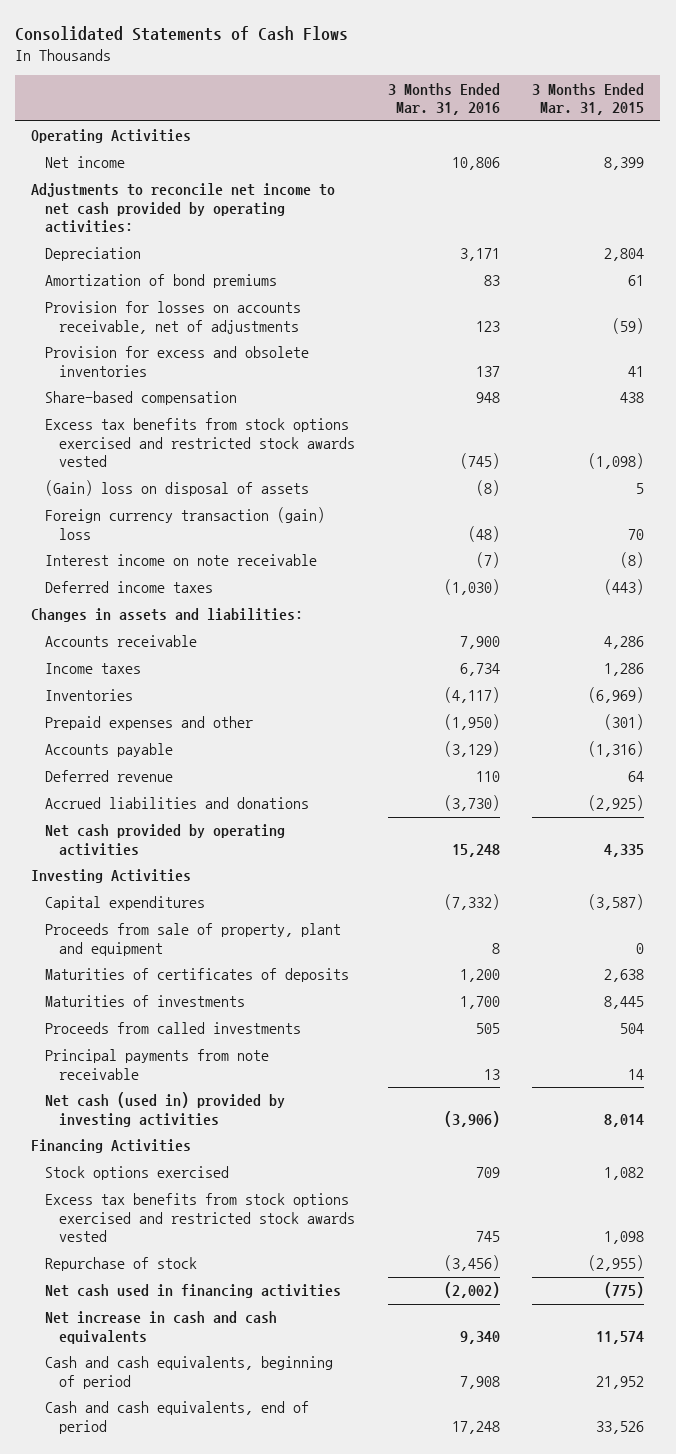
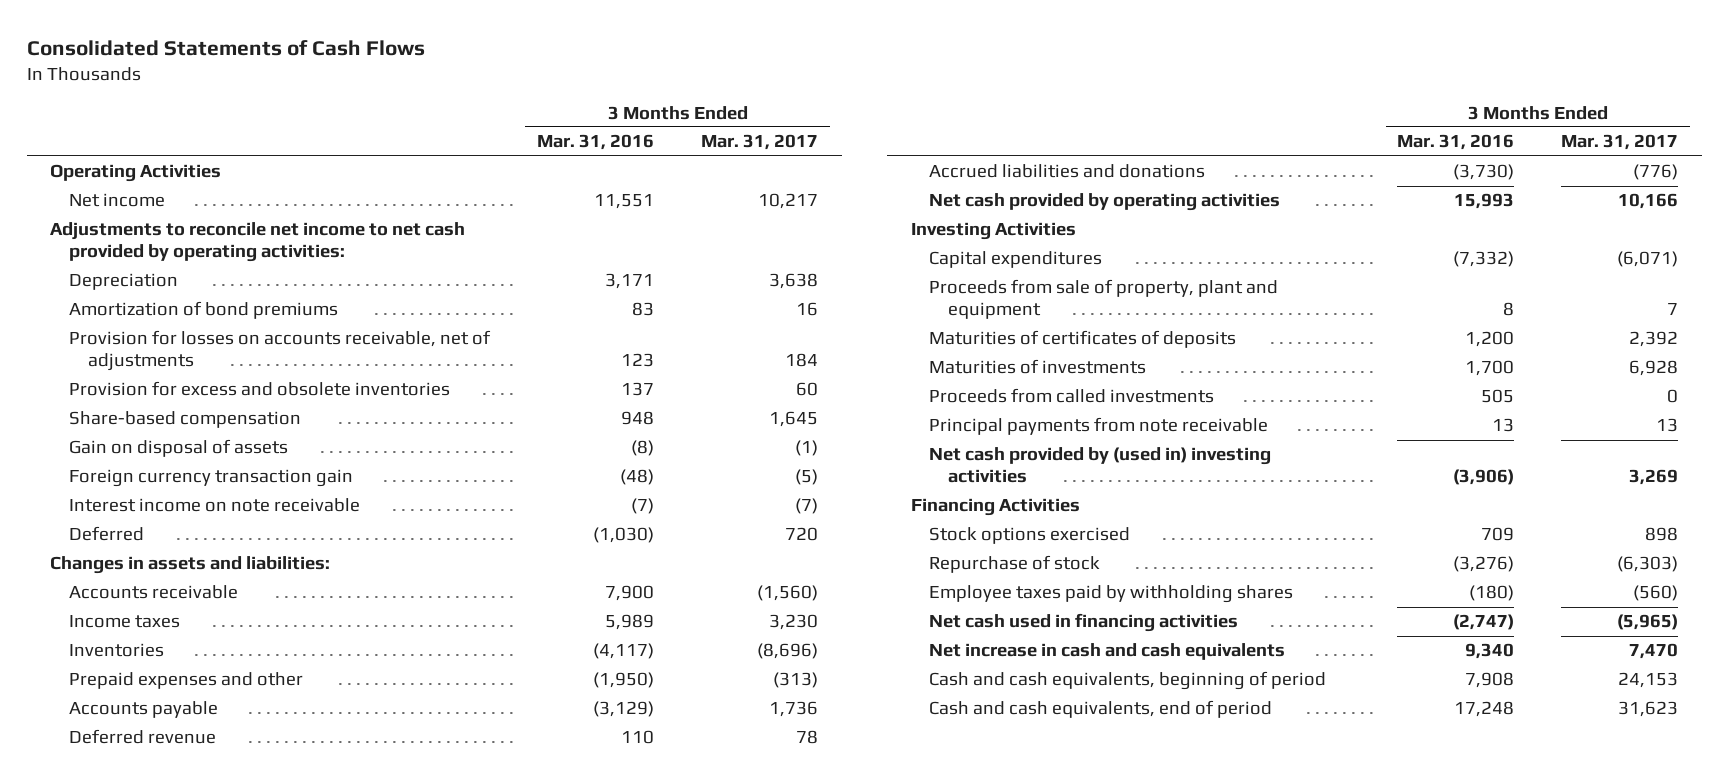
[532,82,645,116] 3 Months Ended Mar. 31, 2015 -> none
none -> [701,134,819,151] Mar. 31, 2017
[451,157,500,171] 10,806 -> [594,194,655,210] 11,551
[45,418,356,468] Excess tax benefits from stock options exercised and restricted stock awards vested -> none
[45,480,310,497] (Gain) loss on disposal of assets -> [69,439,289,458] Gain on disposal of assets
[45,507,326,540] Foreign currency transaction (gain) loss -> [69,469,354,488] Foreign currency transaction gain
[45,581,214,594] Deferred income taxes -> [69,526,145,542] Deferred
[459,663,500,677] 6,734 -> [605,614,655,631] 5,989
[451,843,500,857] 15,248 -> [1454,193,1515,210] 15,993
[45,1092,286,1127] Net cash (used in) provided by investing activities -> [929,447,1272,484] Net cash provided by (used in) investing activities
[45,1193,356,1243] Excess tax benefits from stock options exercised and restricted stock awards vested -> none
[443,1255,500,1272] (3,456) -> [1453,556,1515,573] (3,276)
none -> [929,585,1294,604] Employee taxes paid by withholding shares
[443,1282,500,1299] (2,002) -> [1453,614,1515,631] (2,747)

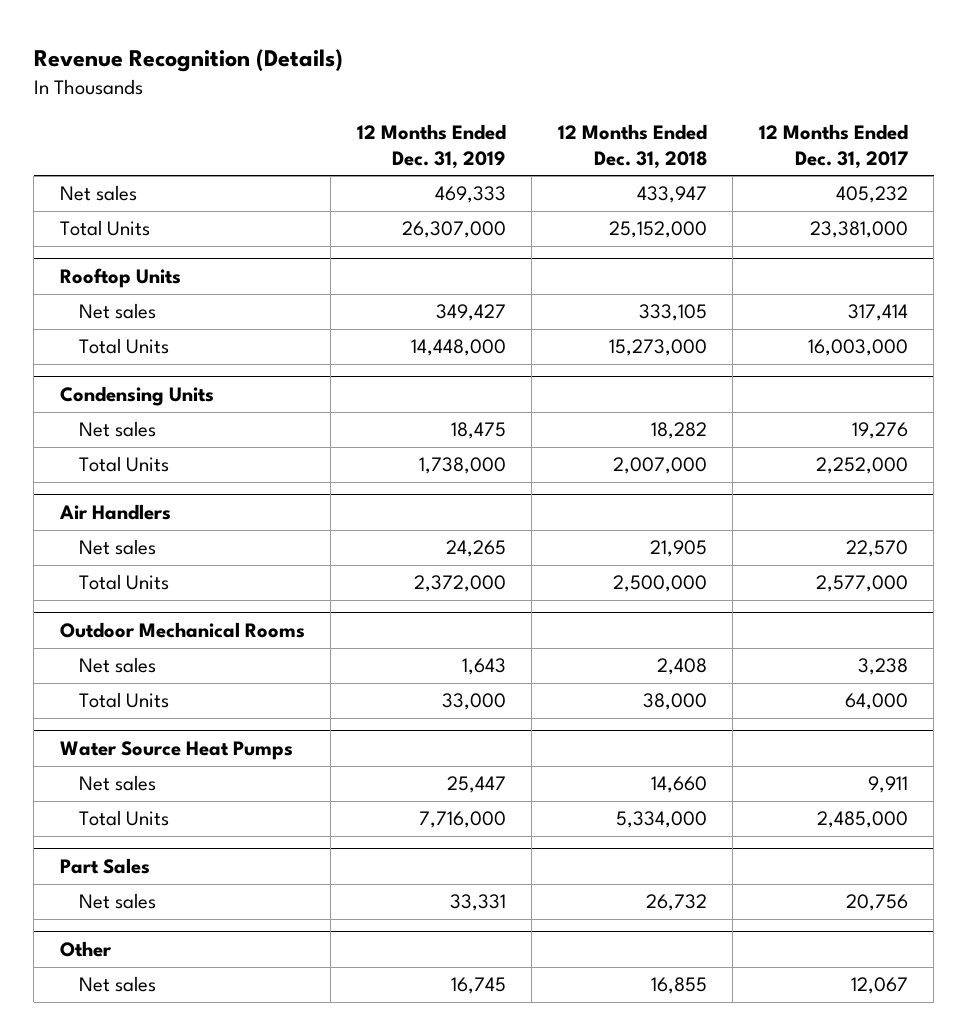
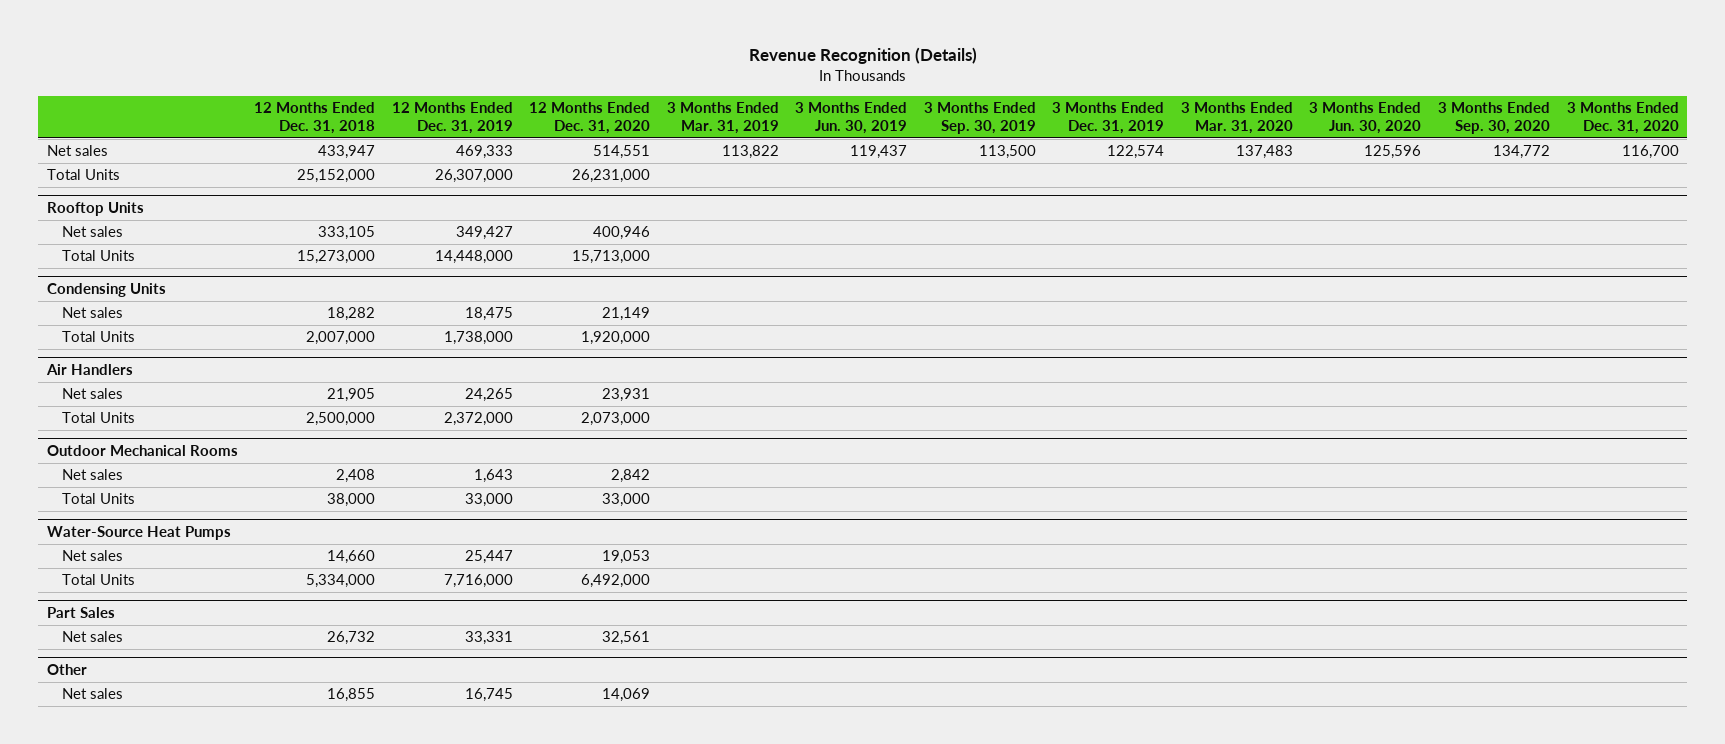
[758,123,908,169] 12 Months Ended Dec. 31, 2017 -> none
none -> [529,102,651,135] 12 Months Ended Dec. 31, 2020
none -> [666,102,779,135] 3 Months Ended Mar. 31, 2019
none -> [795,102,908,135] 3 Months Ended Jun. 30, 2019
none -> [923,102,1036,135] 3 Months Ended Sep. 30, 2019
none -> [1052,102,1165,135] 3 Months Ended Dec. 31, 2019
none -> [1180,102,1293,135] 3 Months Ended Mar. 31, 2020
none -> [1309,102,1422,135] 3 Months Ended Jun. 30, 2020
none -> [1437,102,1550,135] 3 Months Ended Sep. 30, 2020
none -> [1566,102,1679,135] 3 Months Ended Dec. 31, 2020
[59,741,293,761] Water Source Heat Pumps -> [46,526,231,541] Water-Source Heat Pumps

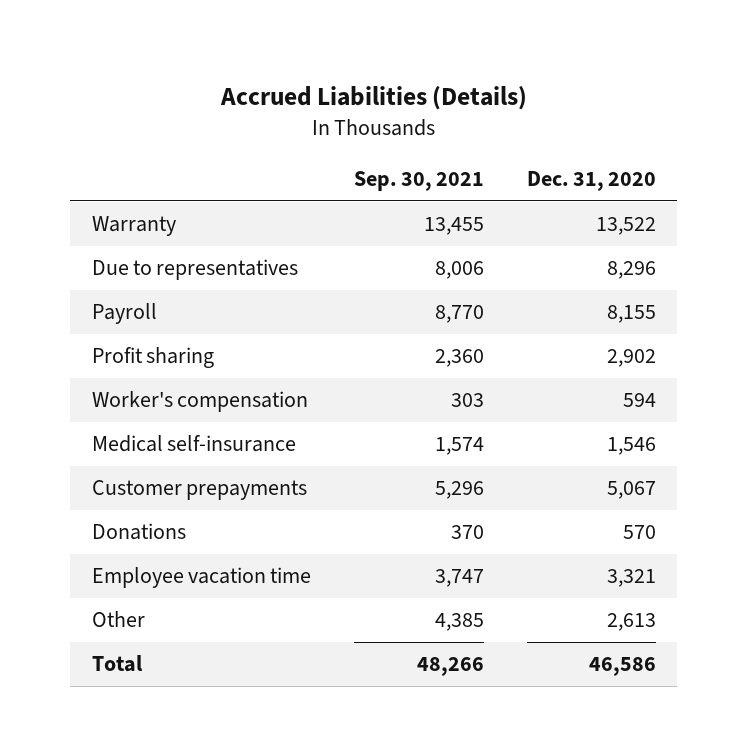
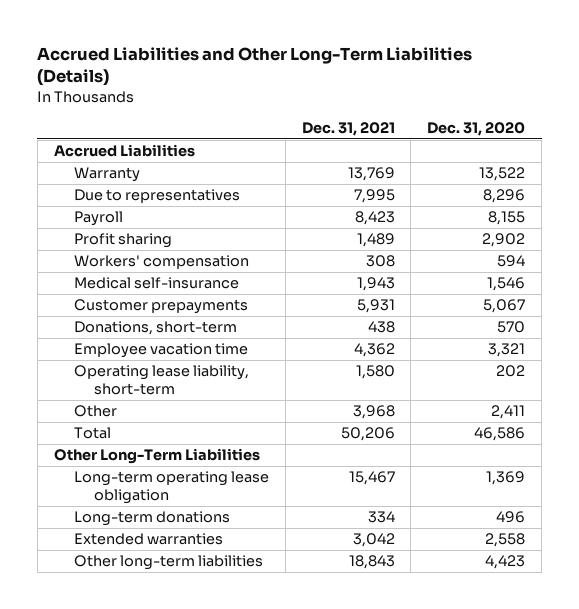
[219,85,527,110] Accrued Liabilities (Details) -> [37,46,473,87] Accrued Liabilities and Other Long-Term Liabilities (Details)
[353,171,484,192] Sep. 30, 2021 -> none
none -> [301,121,395,136] Dec. 31, 2021
none -> [53,144,195,158] Accrued Liabilities
[91,391,308,413] Worker's compensation -> [73,255,249,270] Workers' compensation
[91,523,186,541] Donations -> [73,321,237,336] Donations, short-term
none -> [73,365,249,395] Operating lease liability, short-term
[606,613,656,632] 2,613 -> [491,405,526,420] 2,411
none -> [53,448,260,465] Other Long-Term Liabilities
none -> [73,471,269,504] Long-term operating lease obligation
none -> [73,511,230,527] Long-term donations
none -> [73,533,223,546] Extended warranties
none -> [73,555,263,571] Other long-term liabilities

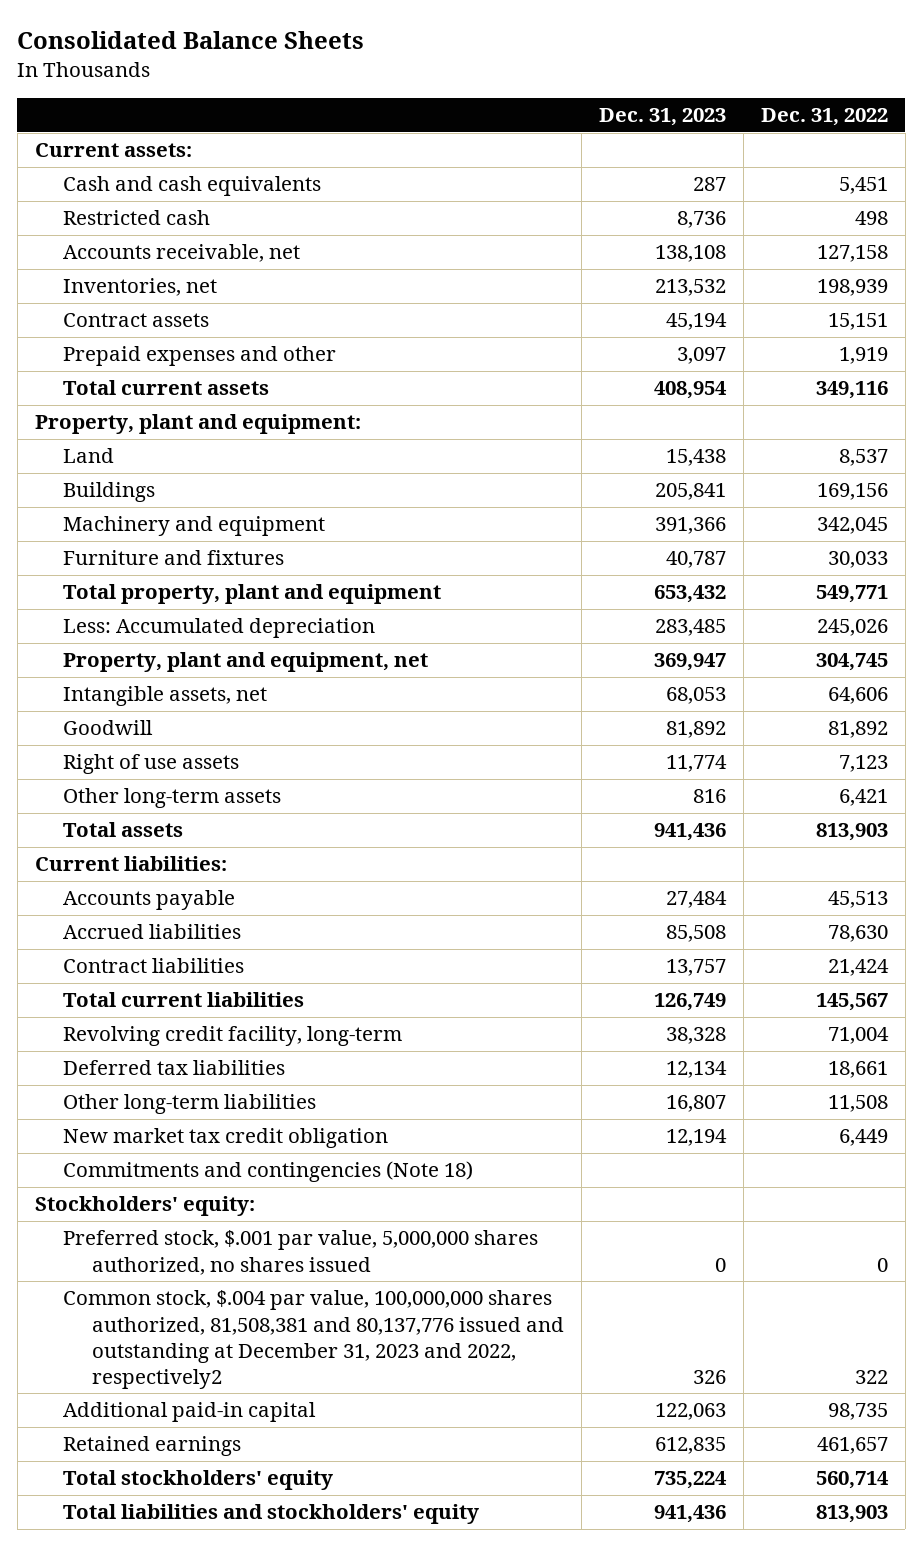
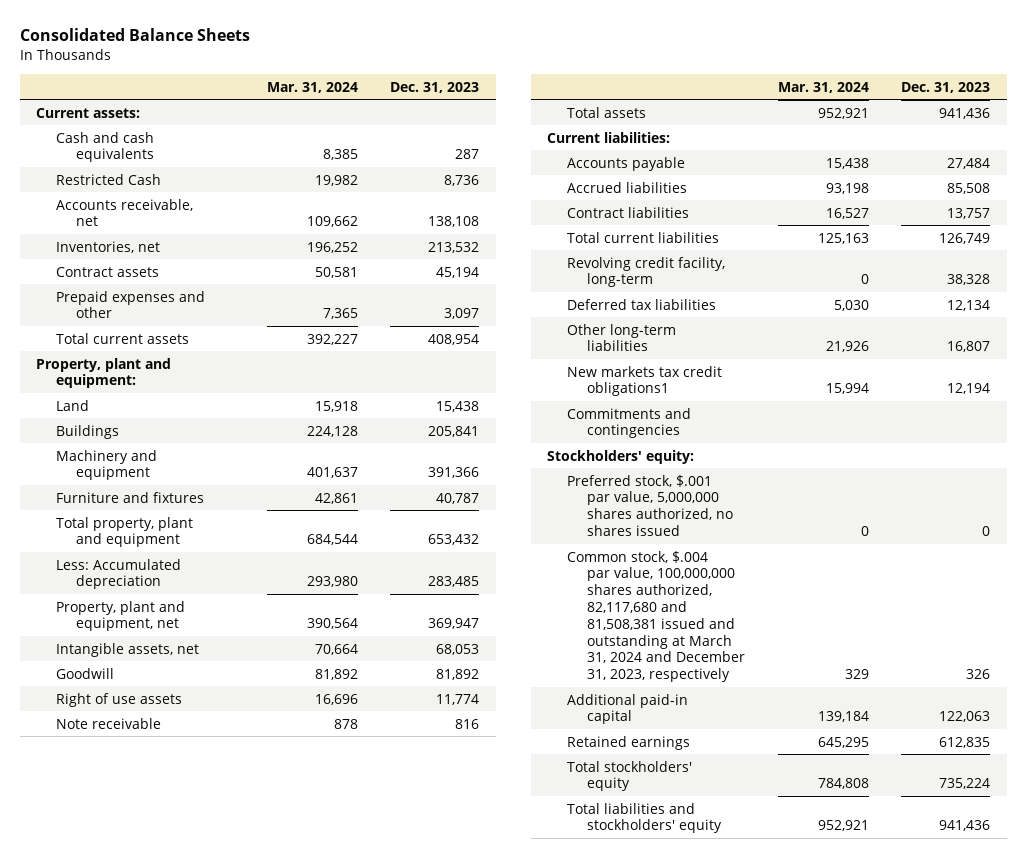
[760,108,888,127] Dec. 31, 2022 -> none
none -> [266,81,358,93] Mar. 31, 2024
[63,210,211,226] Restricted cash -> [56,173,162,185] Restricted Cash
[63,788,282,809] Other long-term assets -> [56,717,162,729] Note receivable
[63,1128,389,1149] New market tax credit obligation -> [566,365,722,397] New markets tax credit obligations1
[63,1161,474,1183] Commitments and contingencies (Note 18) -> [566,407,691,439] Commitments and contingencies
[63,1290,564,1389] Common stock, $.004 par value, 100,000,000 shares authorized, 81,508,381 and 80,137,776 issued and outstanding at December 31, 2023 and 2022, respectively2 -> [566,550,745,683] Common stock, $.004 par value, 100,000,000 shares authorized, 82,117,680 and 81,508,381 issued and outstanding at March 31, 2024 and December 31, 2023, respectively

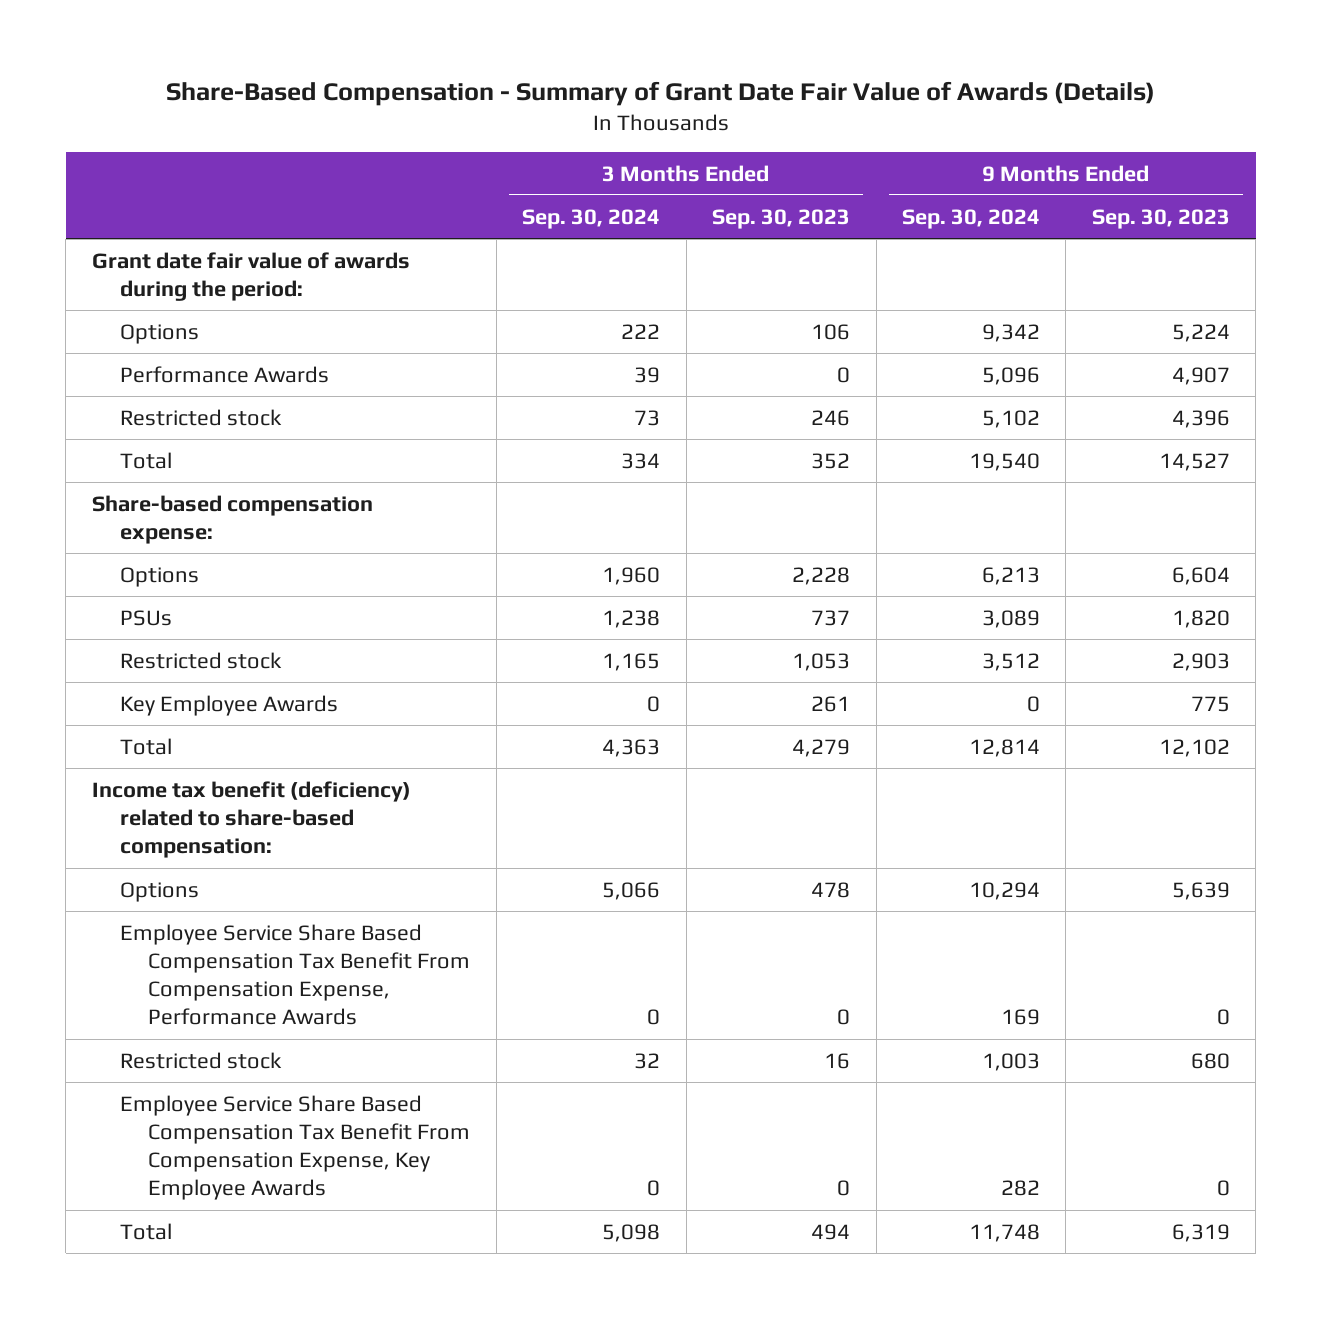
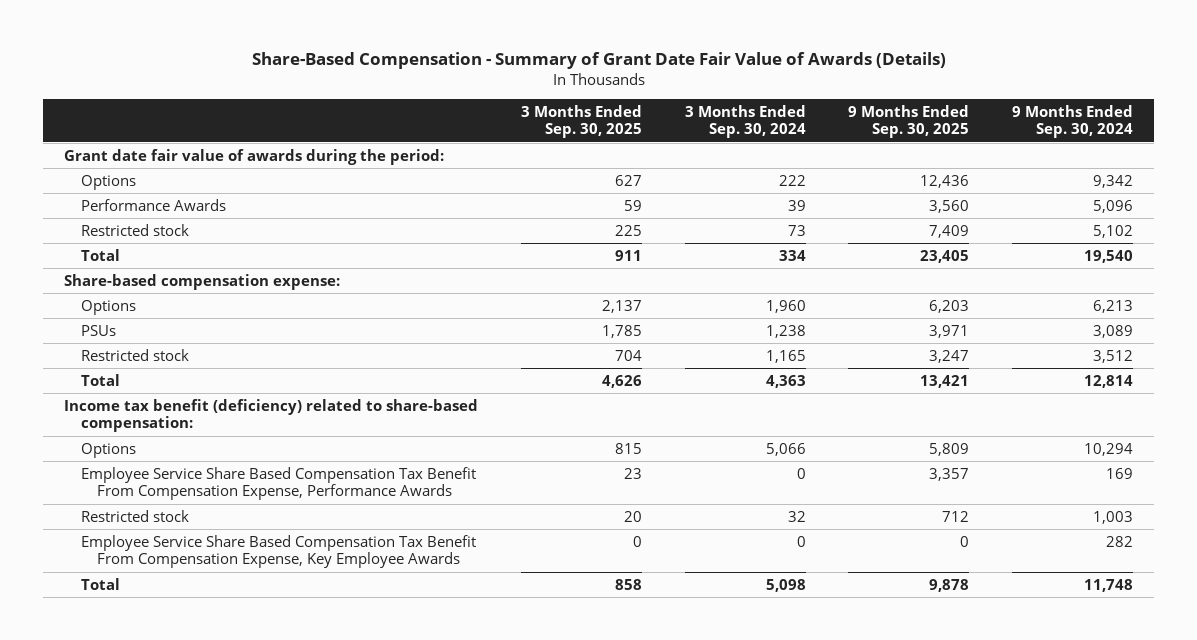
[712,208,851,229] Sep. 30, 2023 -> none
[1091,208,1230,229] Sep. 30, 2023 -> none
none -> [520,104,642,139] 3 Months Ended Sep. 30, 2025
none -> [848,104,970,139] 9 Months Ended Sep. 30, 2025
[120,694,339,716] Key Employee Awards -> none

